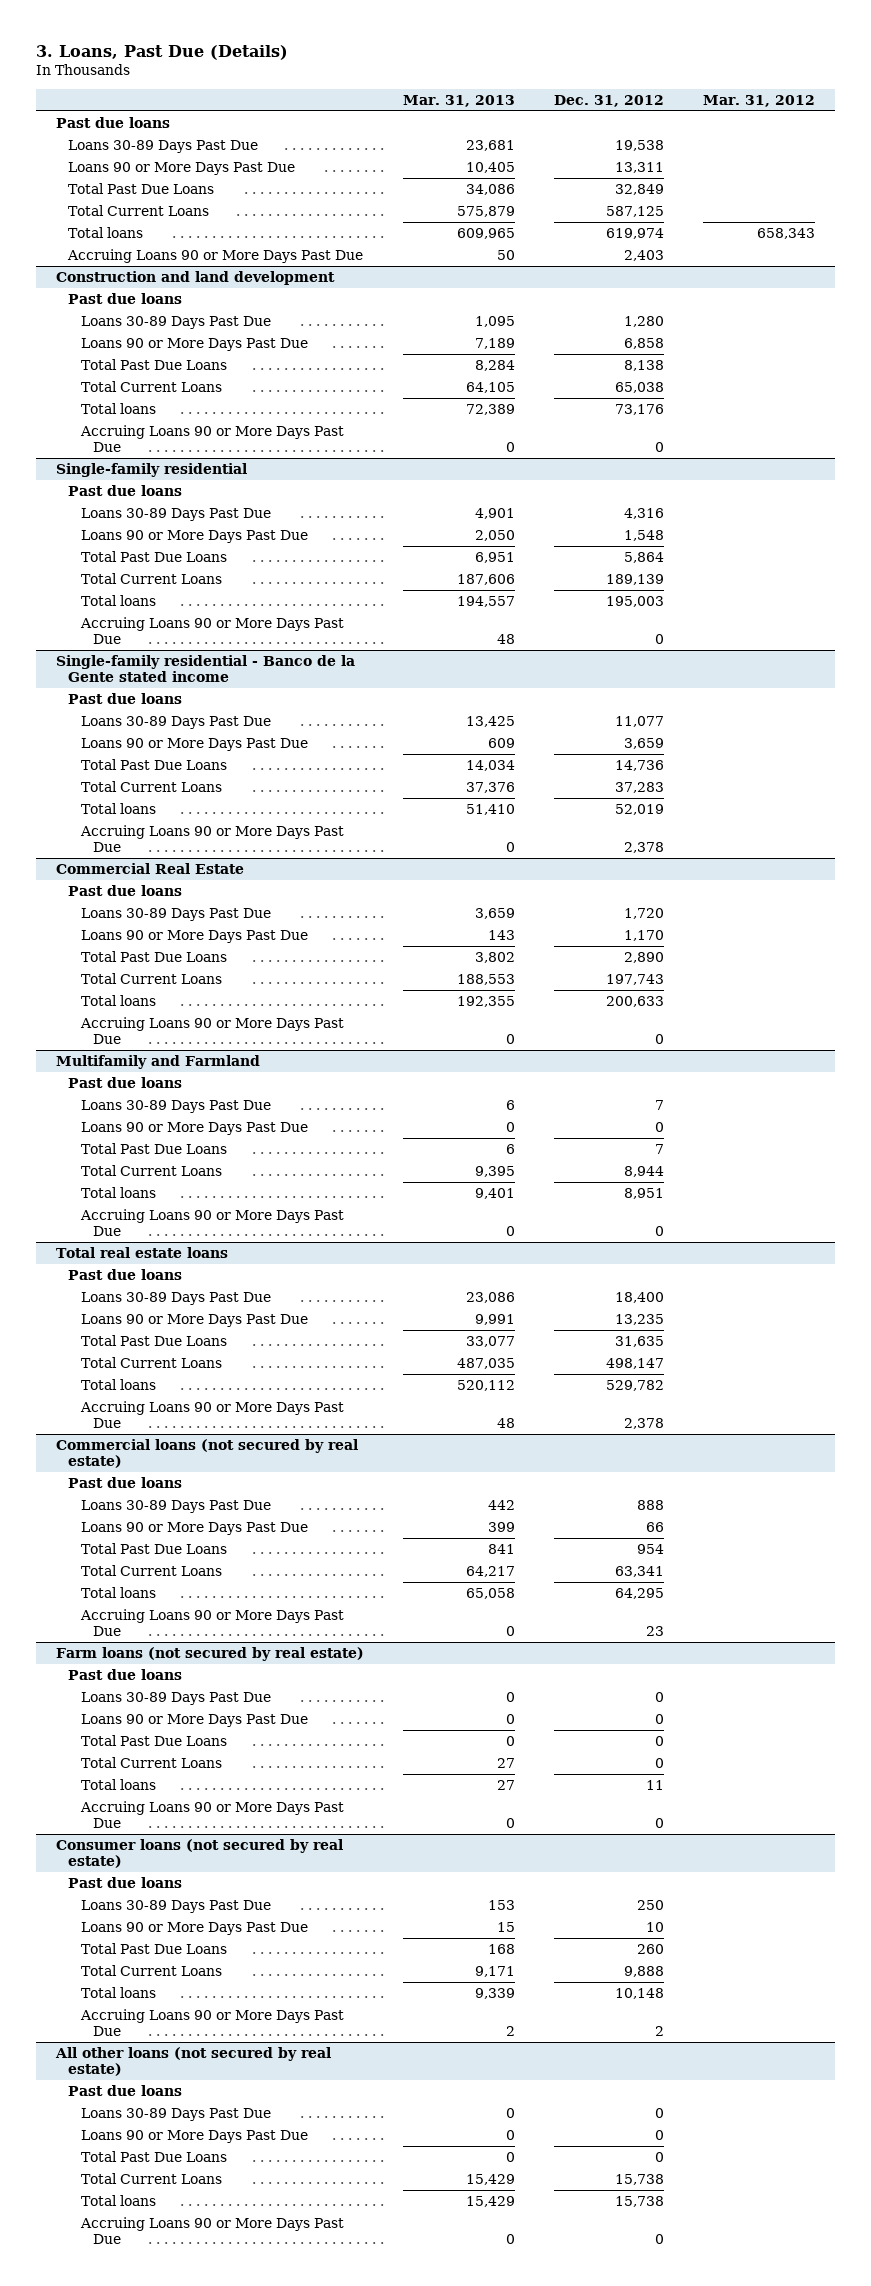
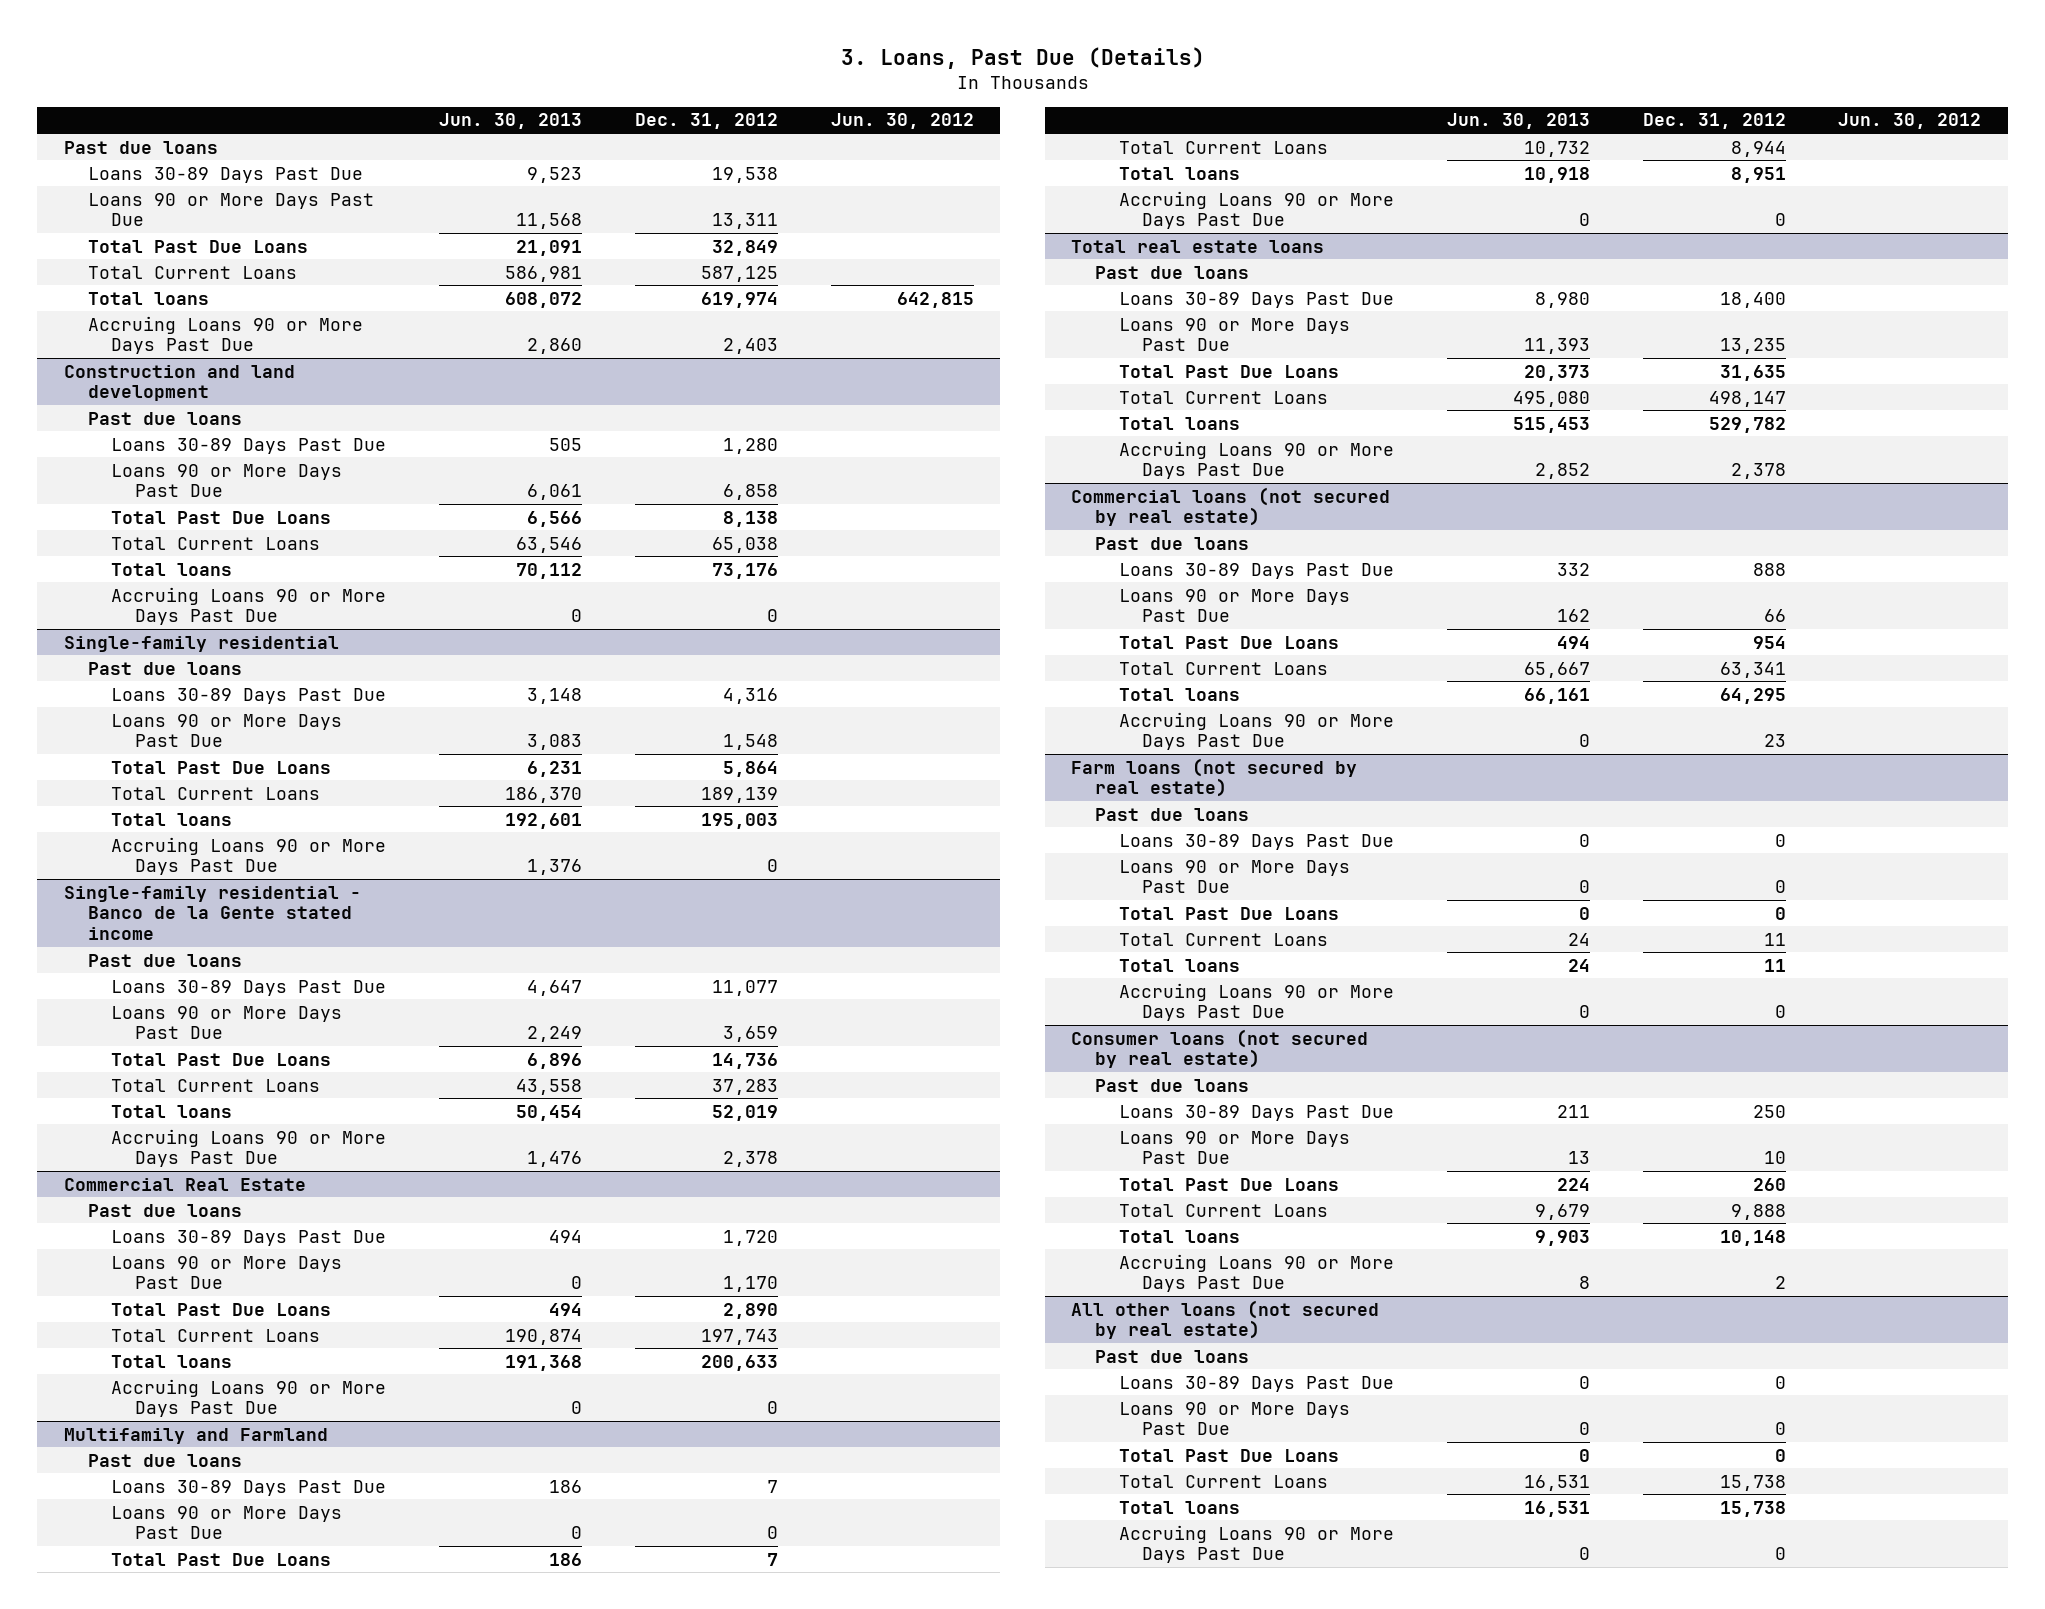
[403,94,516,107] Mar. 31, 2013 -> none
[703,94,816,107] Mar. 31, 2012 -> none
none -> [439,113,583,130] Jun. 30, 2013
none -> [830,113,974,130] Jun. 30, 2012
[655,1758,665,1769] 0 -> [1763,932,1786,946] 11

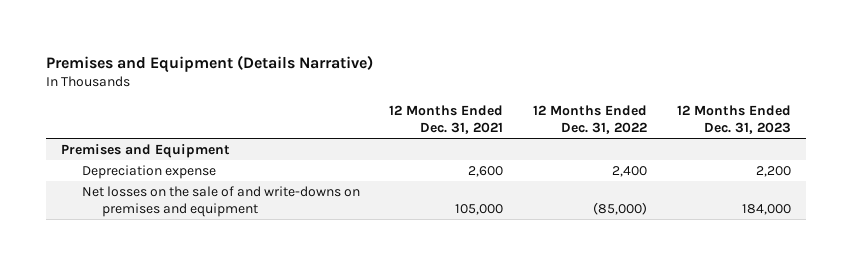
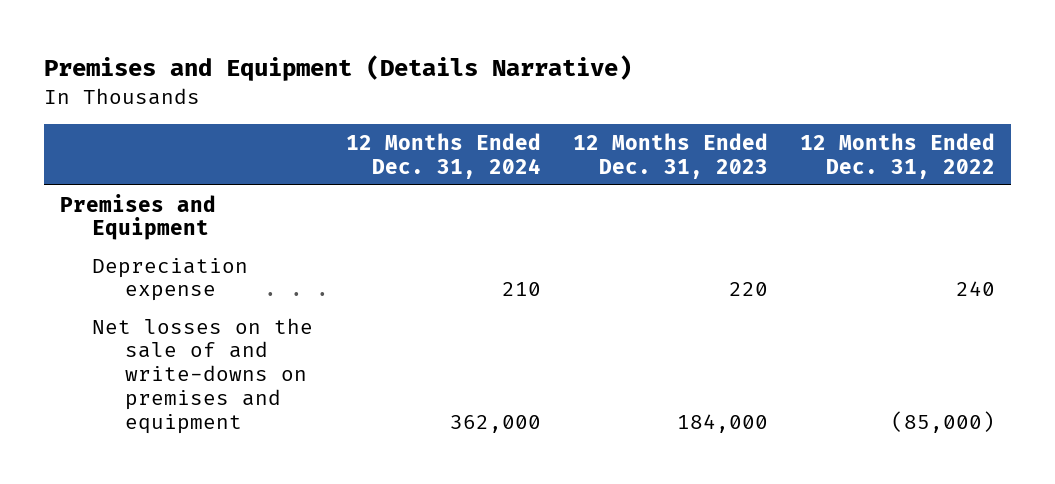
[389,105,504,135] 12 Months Ended Dec. 31, 2021 -> none
none -> [345,132,541,179] 12 Months Ended Dec. 31, 2024
[612,166,648,178] 2,400 -> [956,281,996,297] 240
[756,166,792,178] 2,200 -> [728,282,768,297] 220

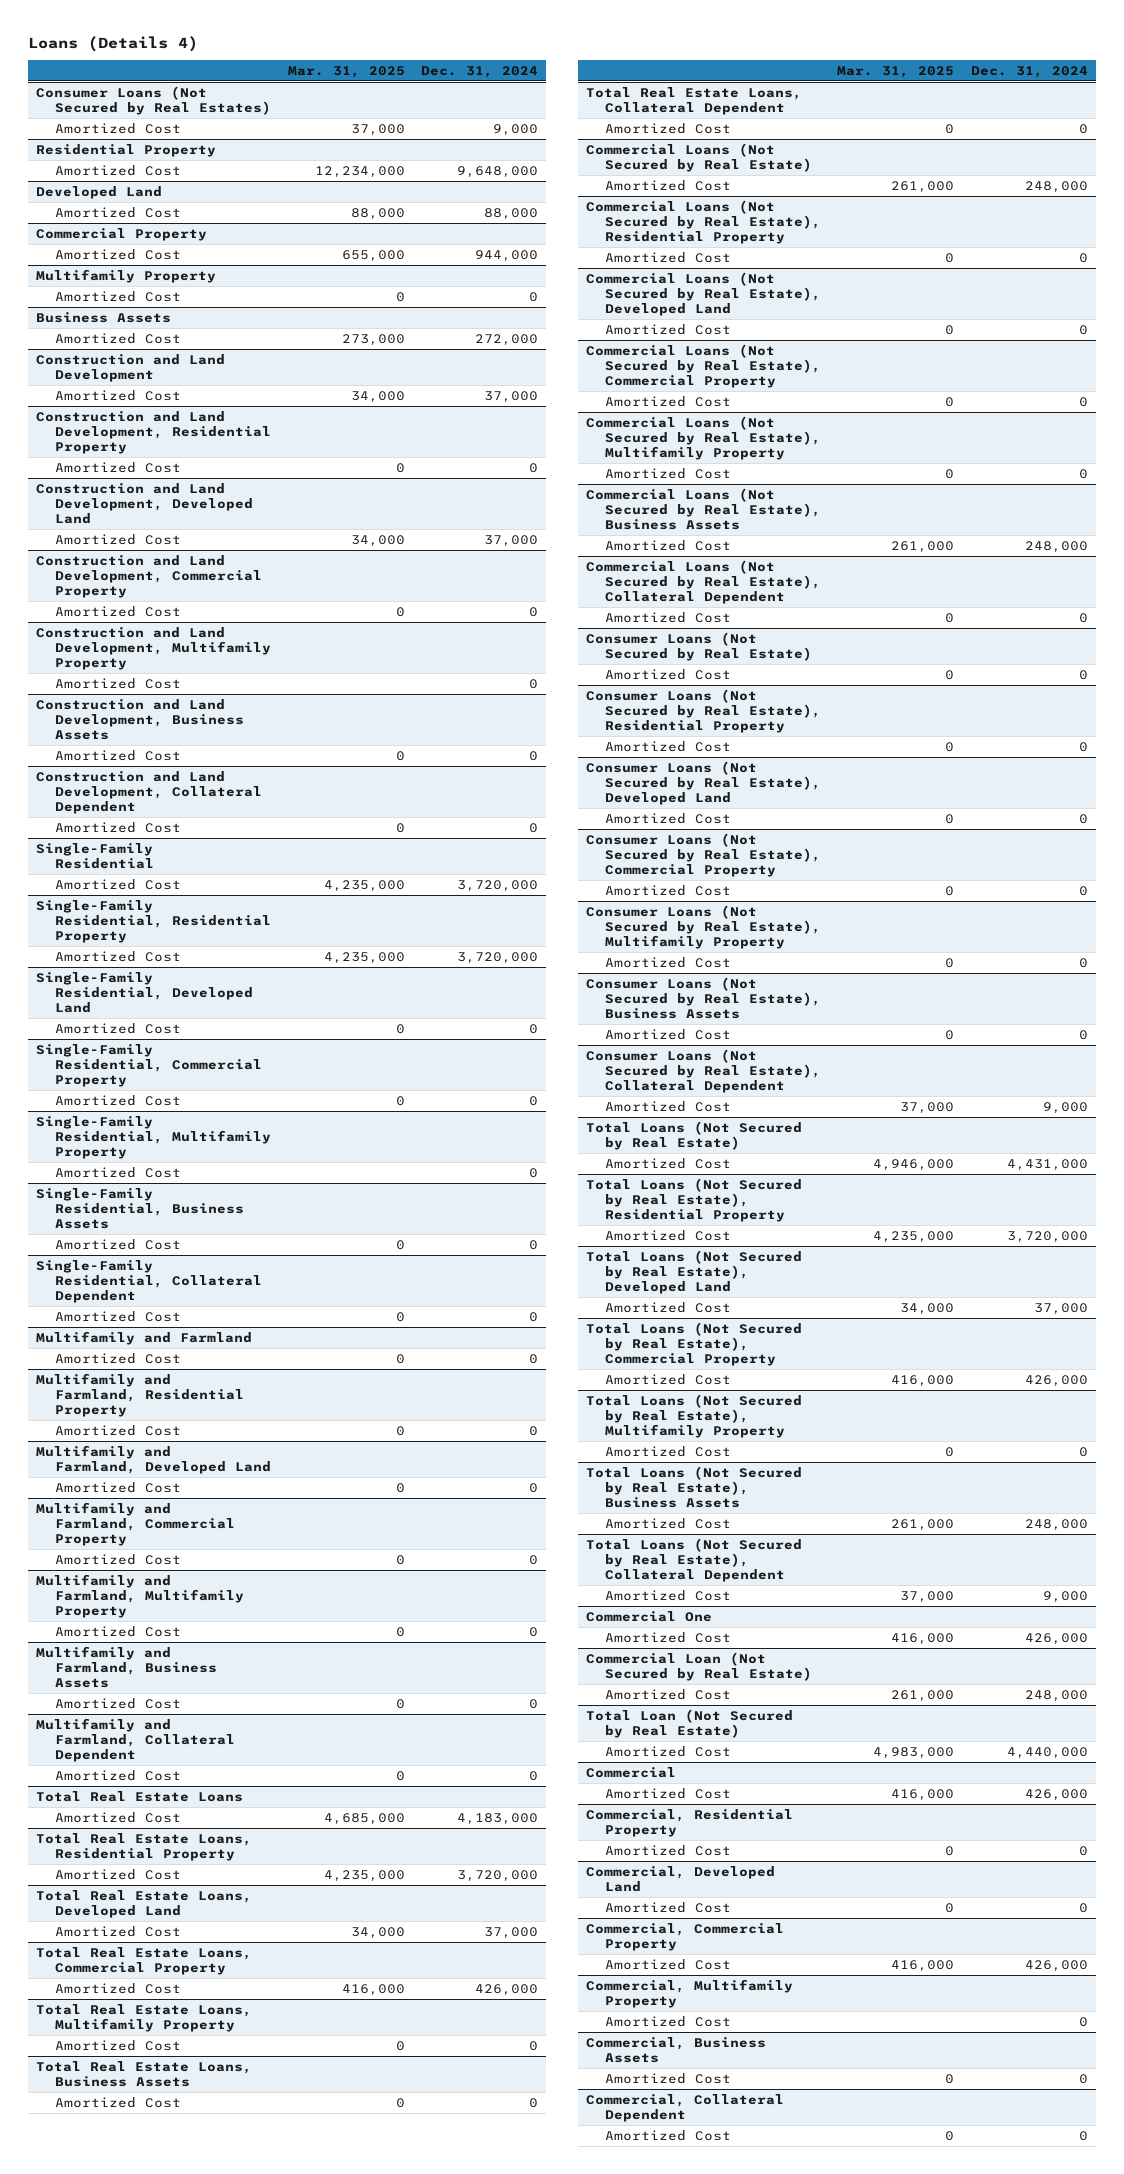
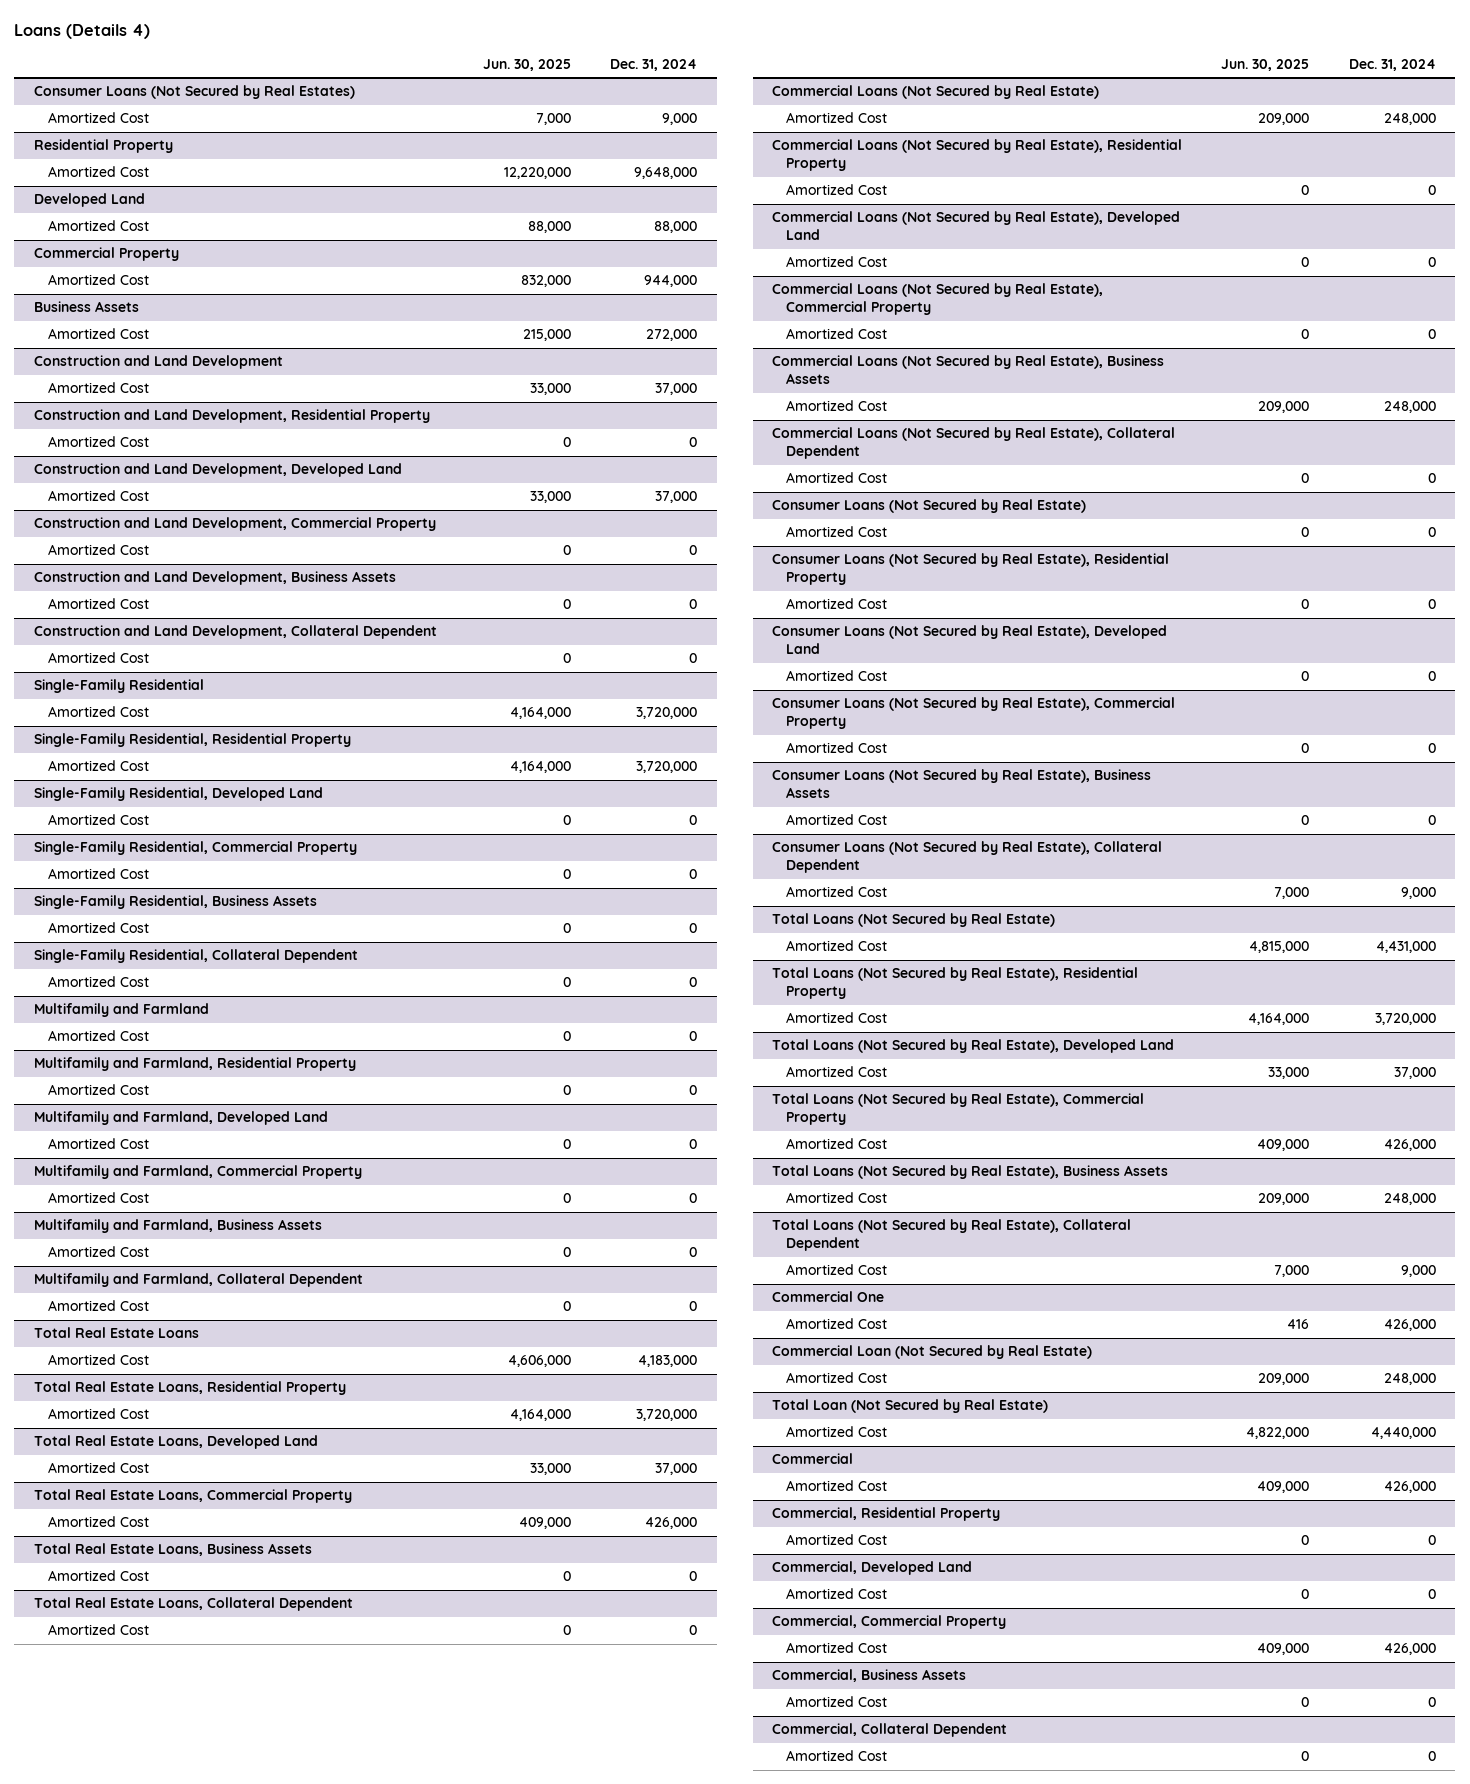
[287,65,405,78] Mar. 31, 2025 -> none
none -> [483,58,572,71] Jun. 30, 2025
[36,268,217,283] Multifamily Property -> none
[55,290,182,302] Amortized Cost -> none
[36,626,272,671] Construction and Land Development, Multifamily Property -> none
[55,677,182,689] Amortized Cost -> none
[36,1115,272,1160] Single-Family Residential, Multifamily Property -> none
[55,1166,182,1178] Amortized Cost -> none
[36,1573,245,1619] Multifamily and Farmland, Multifamily Property -> none
[55,1625,182,1637] Amortized Cost -> none
[36,2003,253,2032] Total Real Estate Loans, Multifamily Property -> none
[55,2039,182,2051] Amortized Cost -> none
[585,415,821,461] Commercial Loans (Not Secured by Real Estate), Multifamily Property -> none
[604,467,731,479] Amortized Cost -> none
[585,904,821,950] Consumer Loans (Not Secured by Real Estate), Multifamily Property -> none
[604,956,731,968] Amortized Cost -> none
[585,1393,802,1439] Total Loans (Not Secured by Real Estate), Multifamily Property -> none
[604,1445,731,1457] Amortized Cost -> none
[585,1978,793,2008] Commercial, Multifamily Property -> none
[604,2015,731,2027] Amortized Cost -> none

